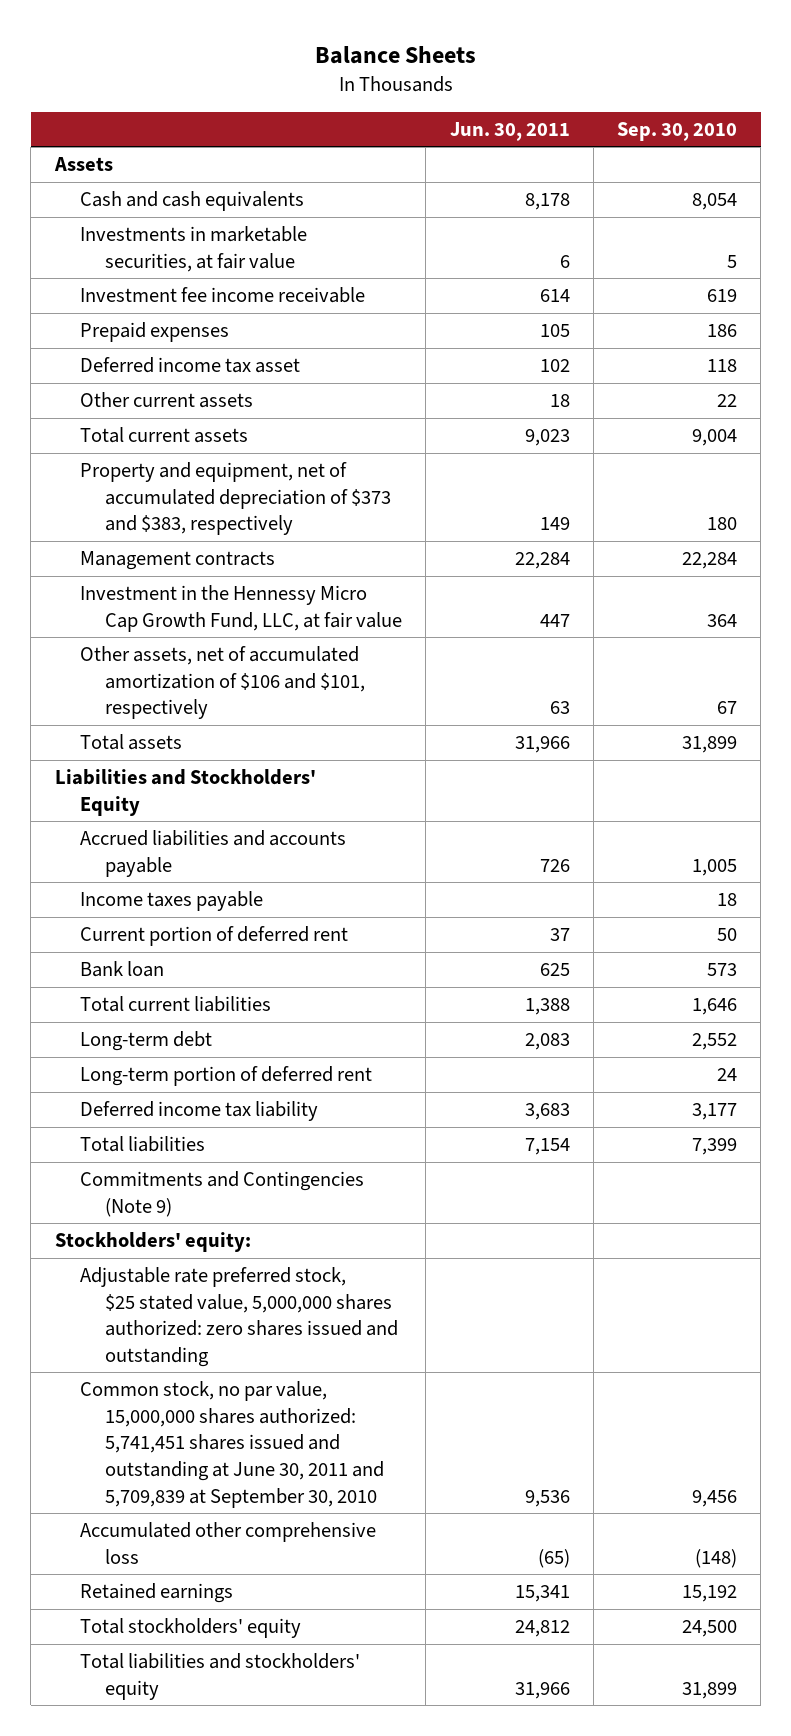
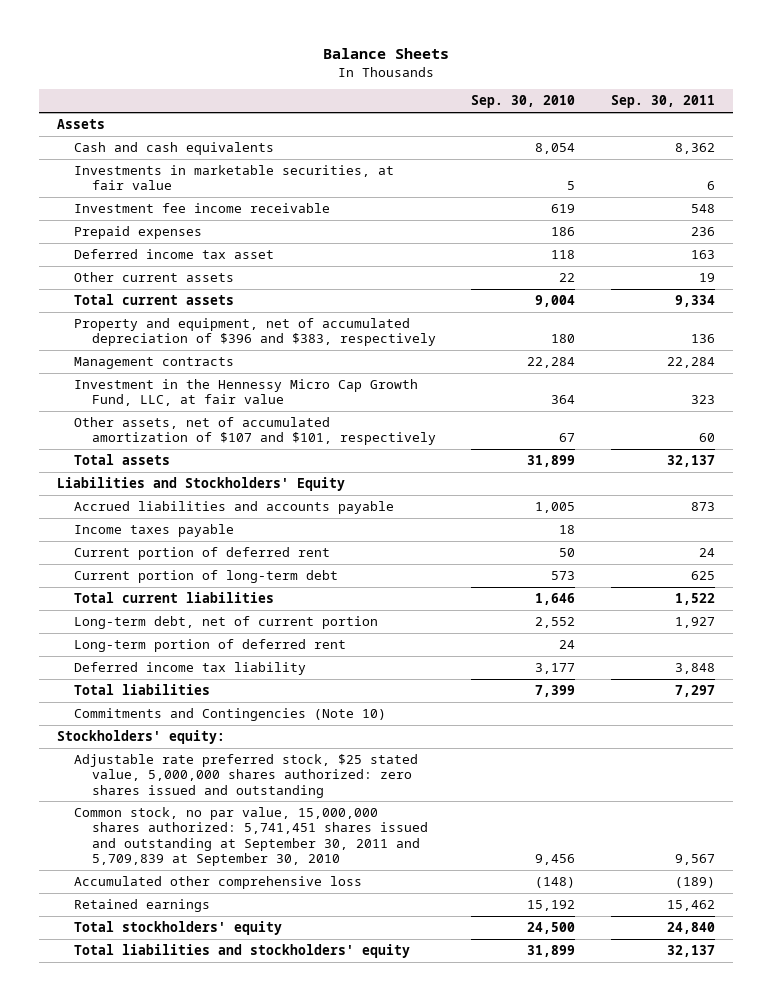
[449,121,570,141] Jun. 30, 2011 -> none
none -> [610,95,715,109] Sep. 30, 2011
[79,462,392,536] Property and equipment, net of accumulated depreciation of $373 and $383, respectively -> [74,318,436,347] Property and equipment, net of accumulated depreciation of $396 and $383, respectively
[79,646,366,720] Other assets, net of accumulated amortization of $106 and $101, respectively -> [74,417,436,446] Other assets, net of accumulated amortization of $107 and $101, respectively
[79,961,164,978] Bank loan -> [74,570,339,584] Current portion of long-term debt
[79,1031,212,1052] Long-term debt -> [74,616,379,630] Long-term debt, net of current portion
[79,1171,364,1217] Commitments and Contingencies (Note 9) -> [74,708,387,722] Commitments and Contingencies (Note 10)
[79,1381,385,1508] Common stock, no par value, 15,000,000 shares authorized: 5,741,451 shares issued and outstanding at June 30, 2011 and 5,709,839 at September 30, 2010 -> [74,807,428,867] Common stock, no par value, 15,000,000 shares authorized: 5,741,451 shares issued and outstanding at September 30, 2011 and 5,709,839 at September 30, 2010

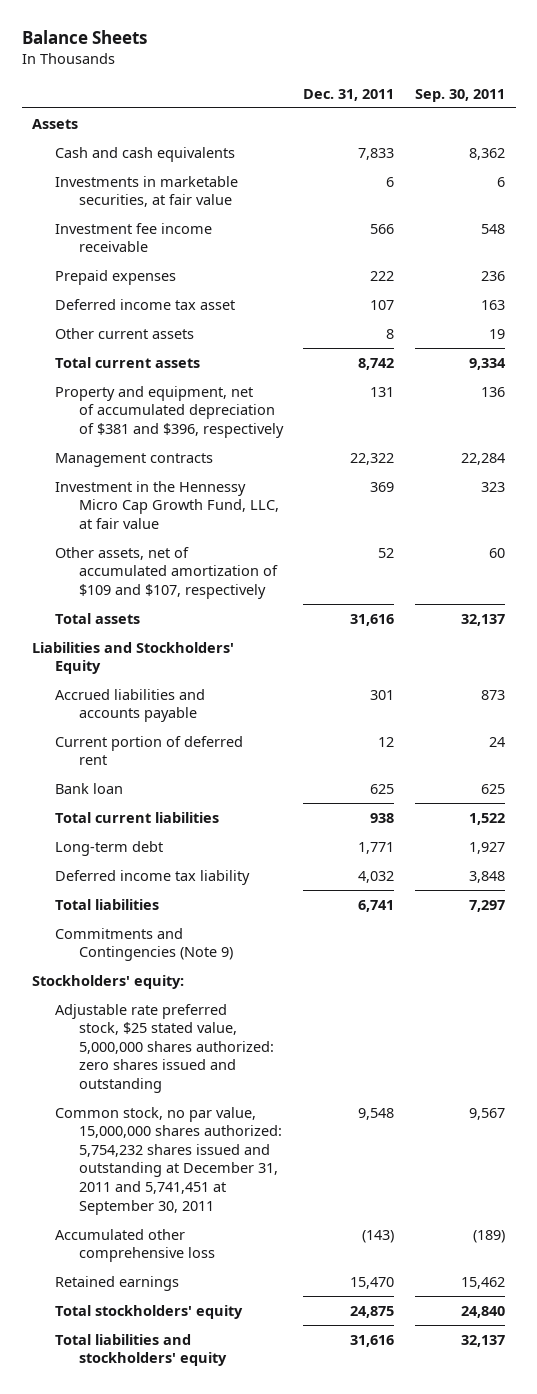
[471,95,576,109] Sep. 30, 2010 -> none
none -> [303,88,395,101] Dec. 31, 2011
[74,318,436,347] Property and equipment, net of accumulated depreciation of $396 and $383, respectively -> [55,385,284,438] Property and equipment, net of accumulated depreciation of $381 and $396, respectively
[74,417,436,446] Other assets, net of accumulated amortization of $107 and $101, respectively -> [55,546,278,599] Other assets, net of accumulated amortization of $109 and $107, respectively
[74,524,235,538] Income taxes payable -> none
[74,570,339,584] Current portion of long-term debt -> [55,782,124,794] Bank loan
[74,639,347,653] Long-term portion of deferred rent -> none
[74,616,379,630] Long-term debt, net of current portion -> [55,840,164,856] Long-term debt
[74,708,387,722] Commitments and Contingencies (Note 10) -> [55,927,233,962] Commitments and Contingencies (Note 9)
[74,807,428,867] Common stock, no par value, 15,000,000 shares authorized: 5,741,451 shares issued and outstanding at September 30, 2011 and 5,709,839 at September 30, 2010 -> [55,1106,282,1215] Common stock, no par value, 15,000,000 shares authorized: 5,754,232 shares issued and outstanding at December 31, 2011 and 5,741,451 at September 30, 2011

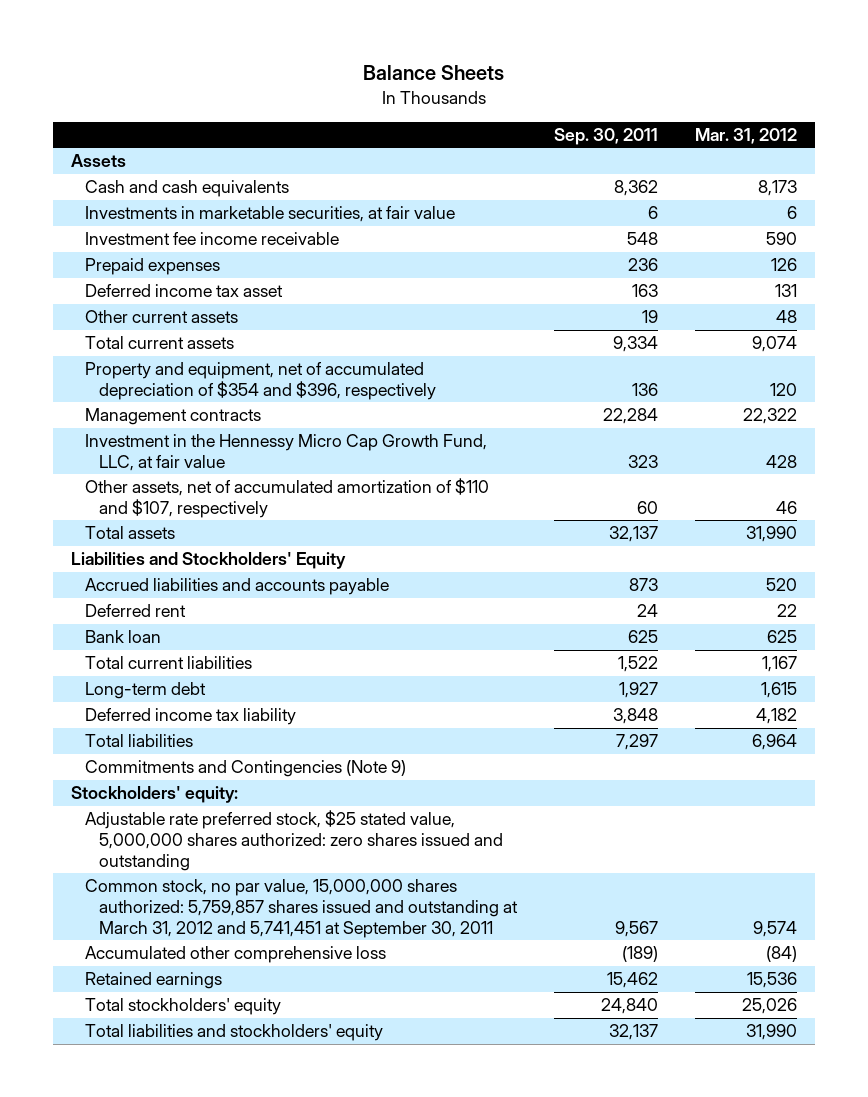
[303,88,395,101] Dec. 31, 2011 -> none
none -> [694,127,797,144] Mar. 31, 2012
[55,385,284,438] Property and equipment, net of accumulated depreciation of $381 and $396, respectively -> [85,362,437,400] Property and equipment, net of accumulated depreciation of $354 and $396, respectively
[55,546,278,599] Other assets, net of accumulated amortization of $109 and $107, respectively -> [85,478,490,518] Other assets, net of accumulated amortization of $110 and $107, respectively
[55,735,244,766] Current portion of deferred rent -> [85,604,187,618] Deferred rent
[55,1106,282,1215] Common stock, no par value, 15,000,000 shares authorized: 5,754,232 shares issued and outstanding at December 31, 2011 and 5,741,451 at September 30, 2011 -> [85,879,519,938] Common stock, no par value, 15,000,000 shares authorized: 5,759,857 shares issued and outstanding at March 31, 2012 and 5,741,451 at September 30, 2011

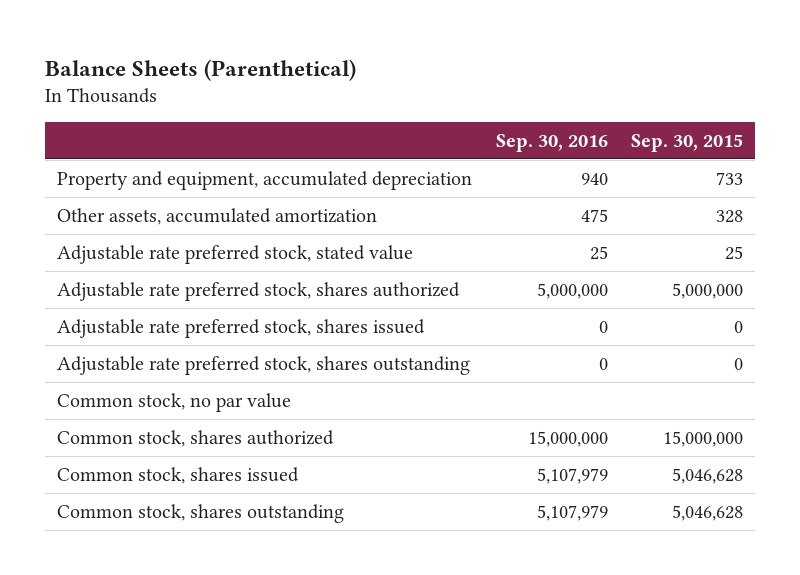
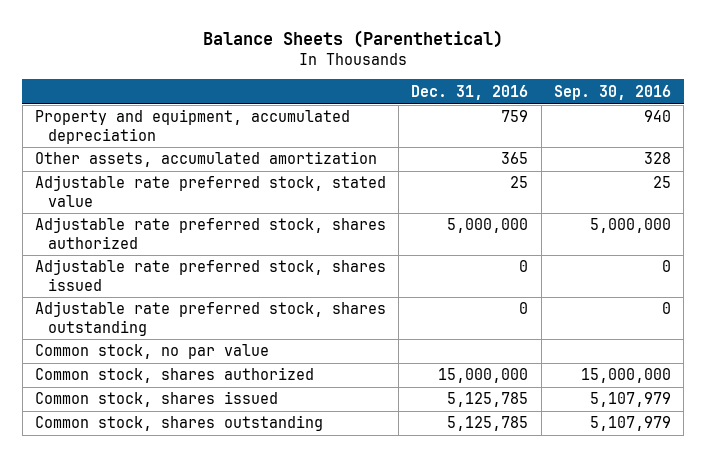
[631,133,744,152] Sep. 30, 2015 -> none
none -> [411,84,529,100] Dec. 31, 2016
[580,208,608,222] 475 -> [643,152,671,165] 328

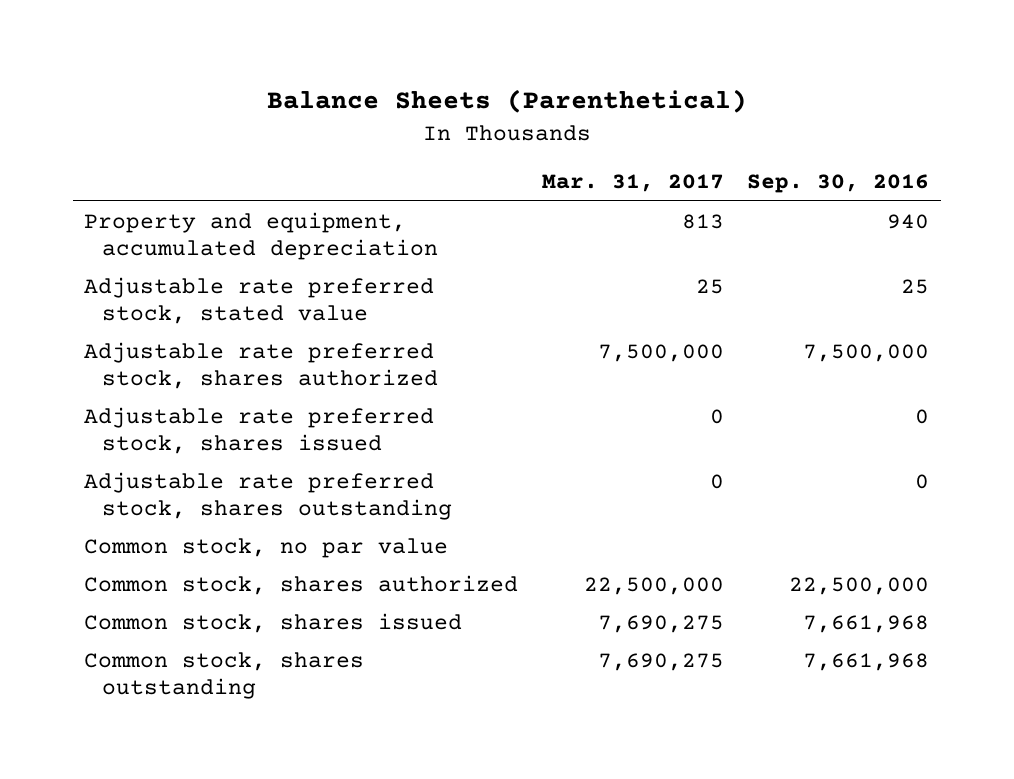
[411,84,529,100] Dec. 31, 2016 -> none
none -> [541,174,724,193] Mar. 31, 2017
[34,151,377,168] Other assets, accumulated amortization -> none
[589,218,671,234] 5,000,000 -> [803,343,930,362] 7,500,000
[580,368,671,384] 15,000,000 -> [789,576,930,595] 22,500,000
[589,392,671,408] 5,107,979 -> [803,614,930,633] 7,661,968
[589,416,671,432] 5,107,979 -> [803,652,930,671] 7,661,968

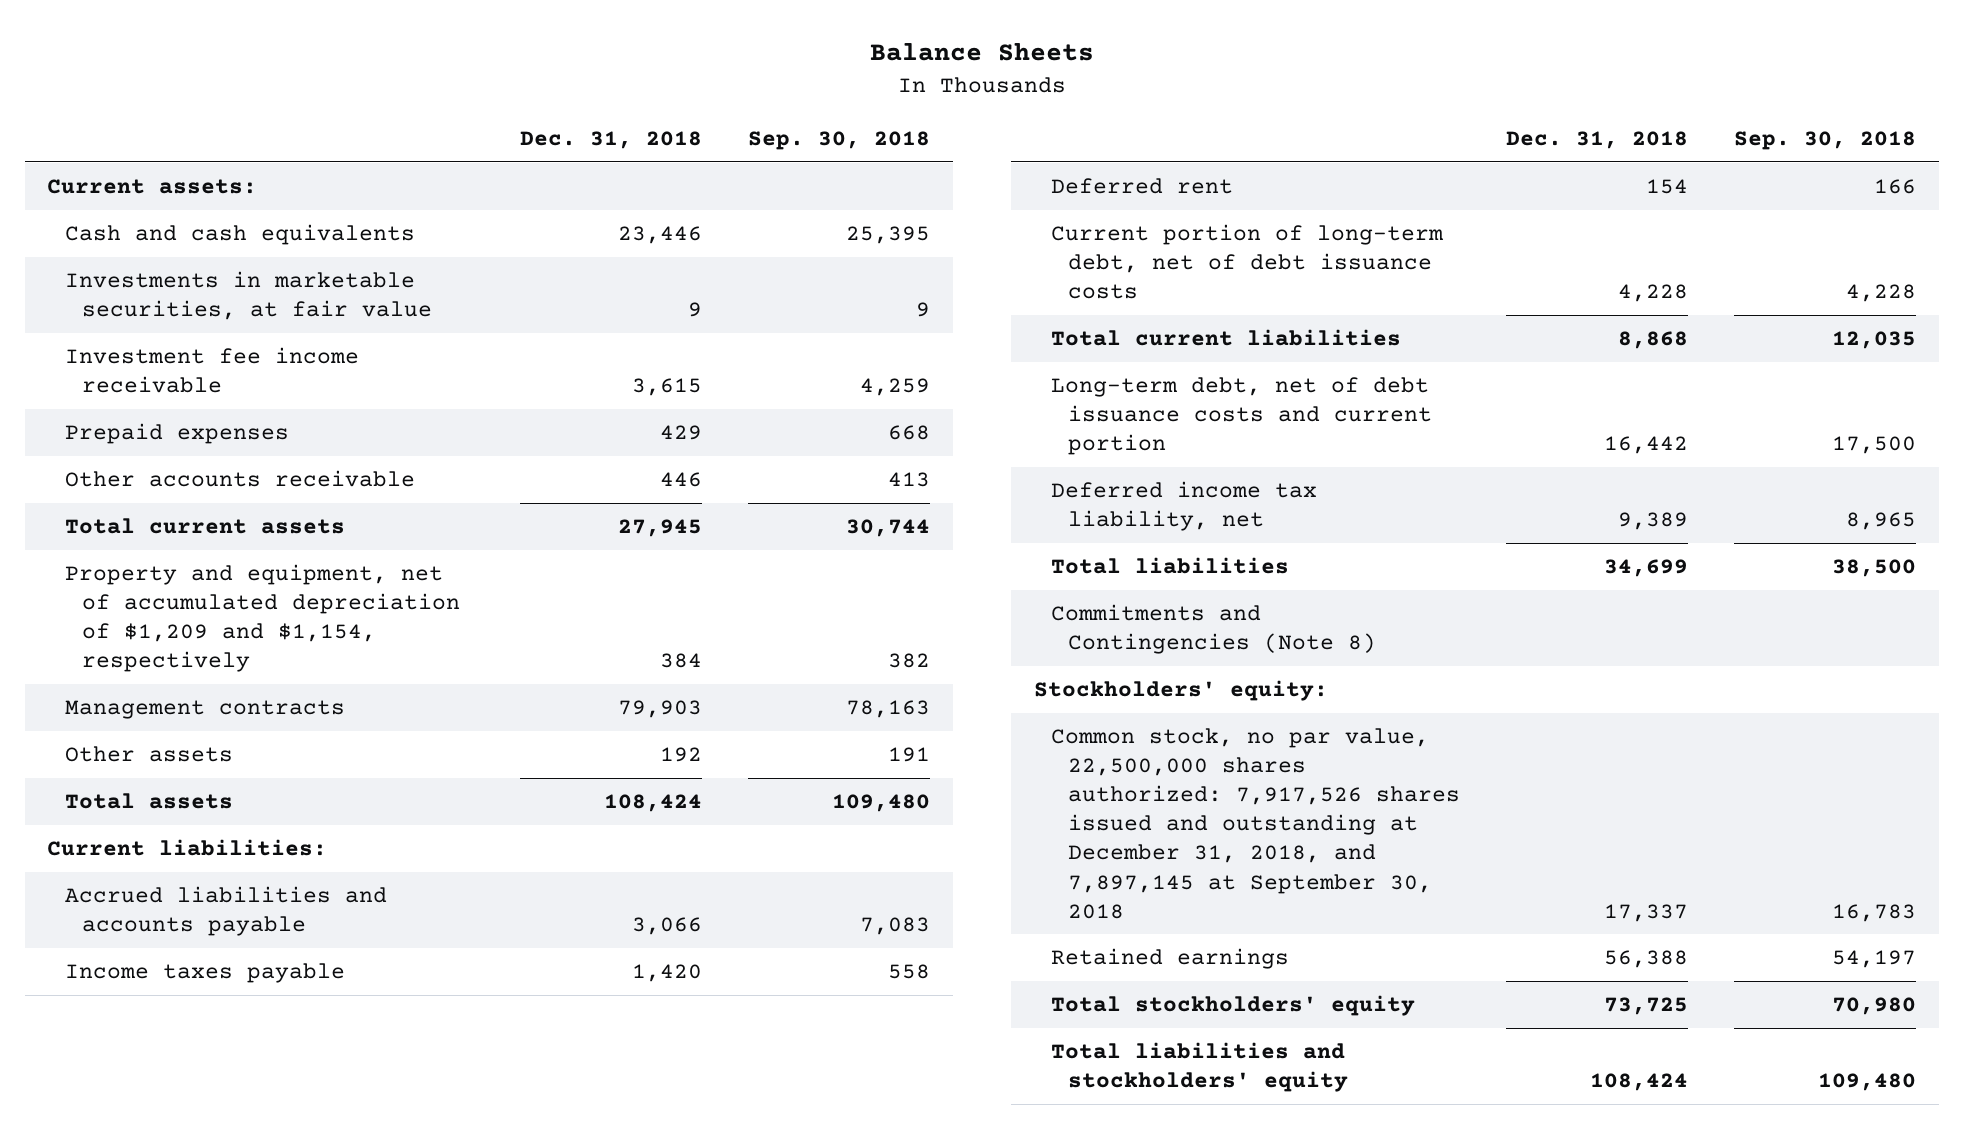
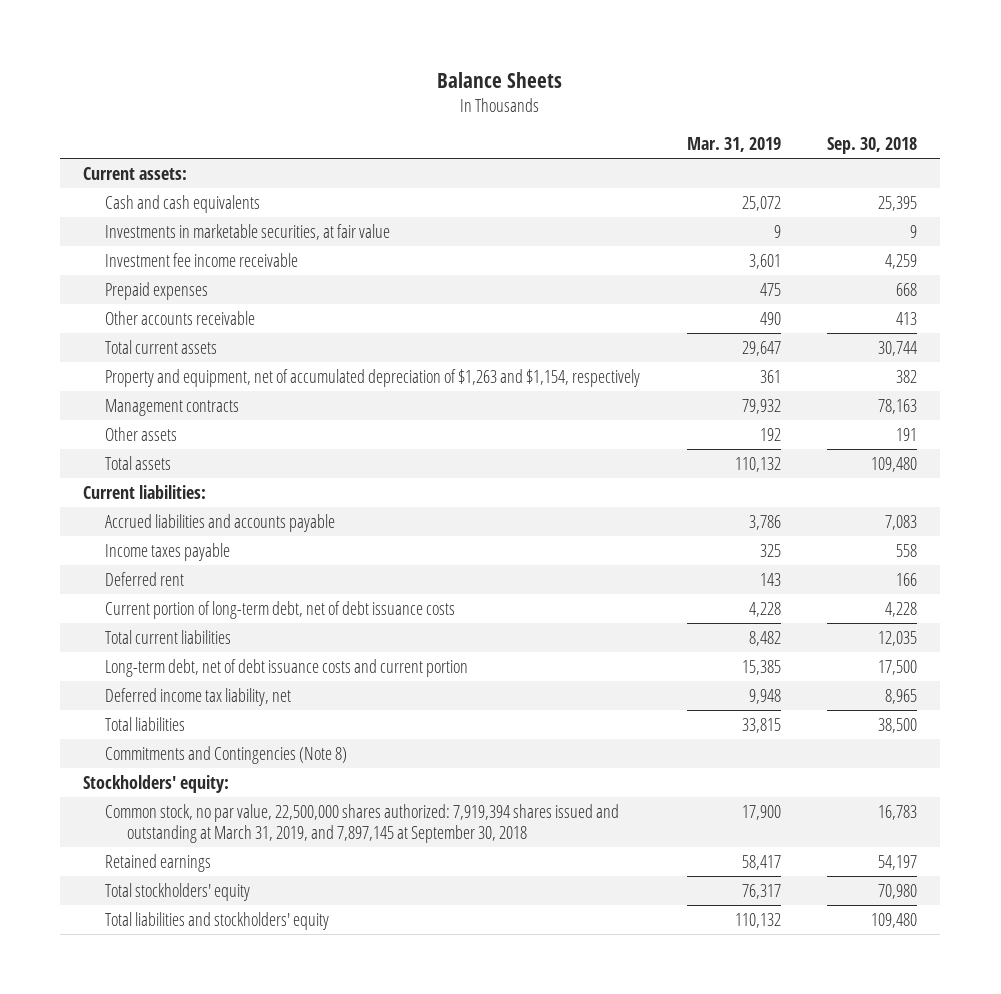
[519,130,702,149] Dec. 31, 2018 -> none
none -> [686,137,781,153] Mar. 31, 2019
[64,564,460,673] Property and equipment, net of accumulated depreciation of $1,209 and $1,154, respectively -> [105,368,641,387] Property and equipment, net of accumulated depreciation of $1,263 and $1,154, respectively
[1050,728,1460,919] Common stock, no par value, 22,500,000 shares authorized: 7,917,526 shares issued and outstanding at December 31, 2018, and 7,897,145 at September 30, 2018 -> [105,803,620,843] Common stock, no par value, 22,500,000 shares authorized: 7,919,394 shares issued and outstanding at March 31, 2019, and 7,897,145 at September 30, 2018

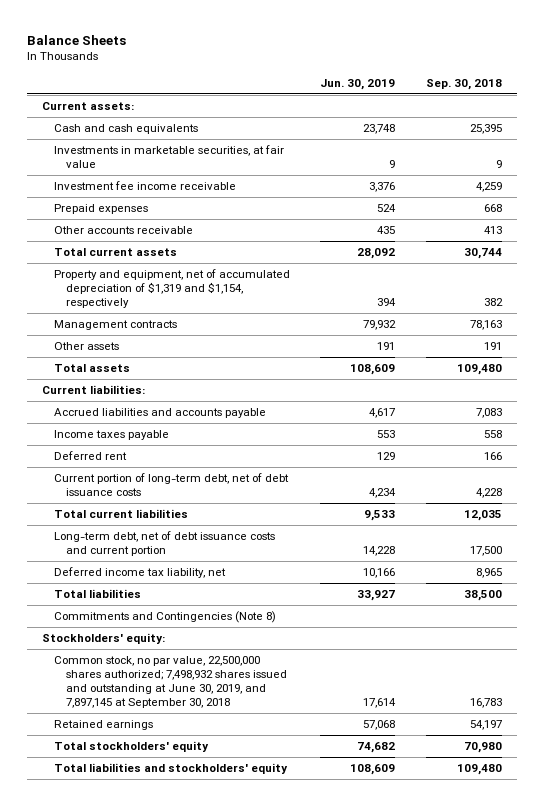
[686,137,781,153] Mar. 31, 2019 -> none
none -> [320,78,396,90] Jun. 30, 2019
[105,368,641,387] Property and equipment, net of accumulated depreciation of $1,263 and $1,154, respectively -> [54,269,291,308] Property and equipment, net of accumulated depreciation of $1,319 and $1,154, respectively
[105,803,620,843] Common stock, no par value, 22,500,000 shares authorized: 7,919,394 shares issued and outstanding at March 31, 2019, and 7,897,145 at September 30, 2018 -> [54,656,288,708] Common stock, no par value, 22,500,000 shares authorized; 7,498,932 shares issued and outstanding at June 30, 2019, and 7,897,145 at September 30, 2018

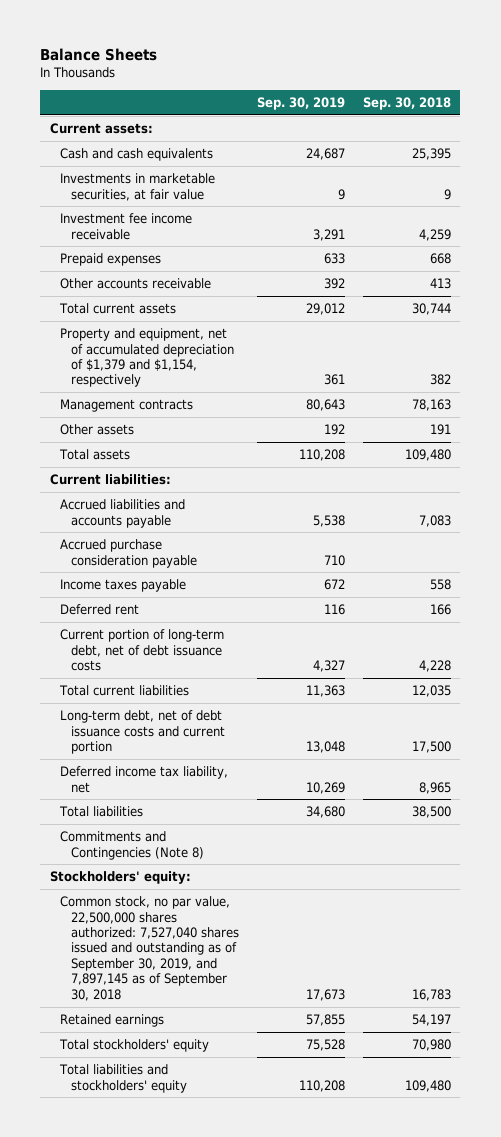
[320,78,396,90] Jun. 30, 2019 -> none
none -> [256,96,345,110] Sep. 30, 2019
[54,269,291,308] Property and equipment, net of accumulated depreciation of $1,319 and $1,154, respectively -> [60,328,234,388] Property and equipment, net of accumulated depreciation of $1,379 and $1,154, respectively
none -> [60,539,197,568] Accrued purchase consideration payable
[54,656,288,708] Common stock, no par value, 22,500,000 shares authorized; 7,498,932 shares issued and outstanding at June 30, 2019, and 7,897,145 at September 30, 2018 -> [60,896,239,1001] Common stock, no par value, 22,500,000 shares authorized: 7,527,040 shares issued and outstanding as of September 30, 2019, and 7,897,145 as of September 30, 2018

